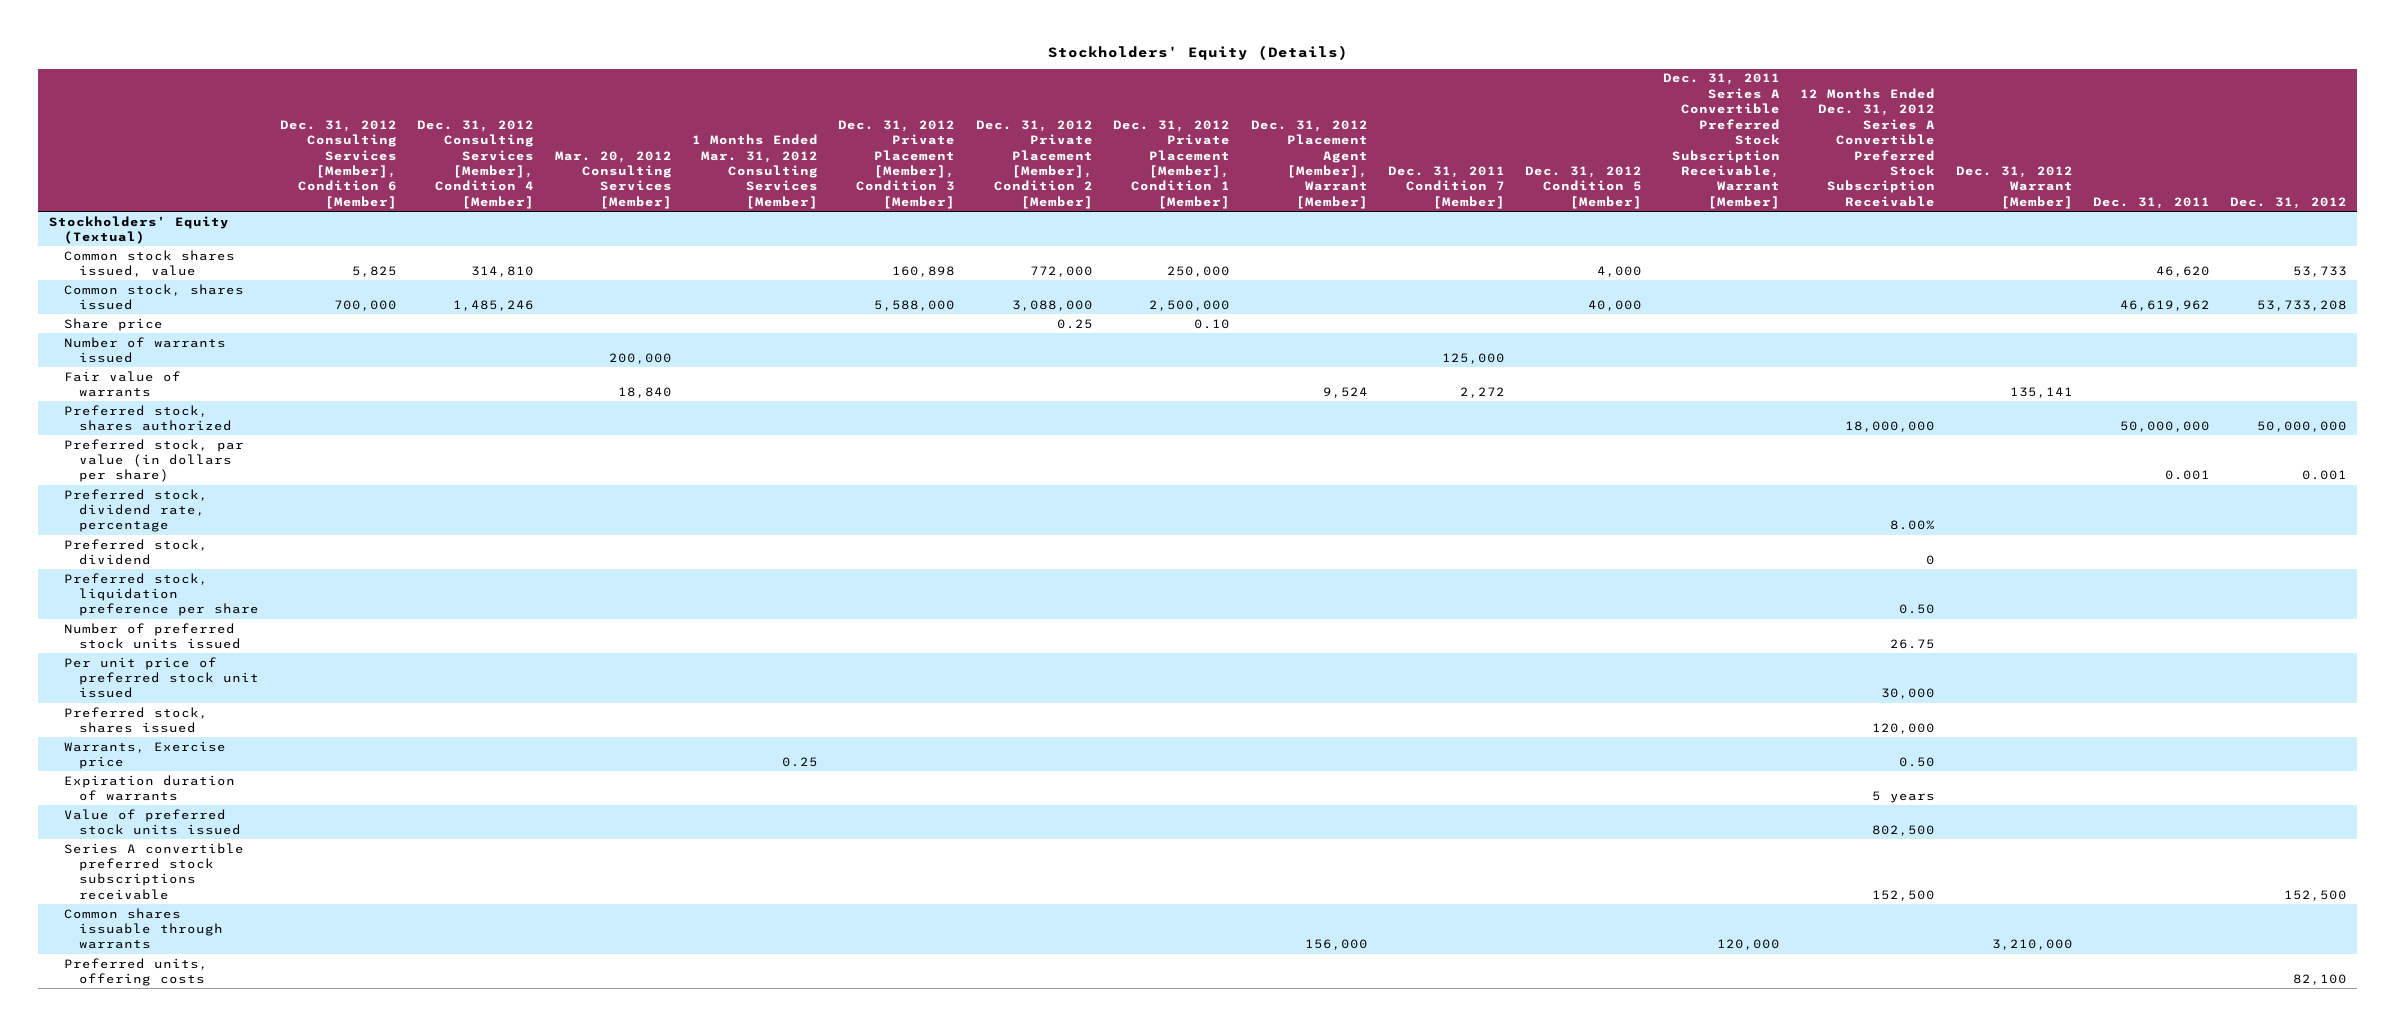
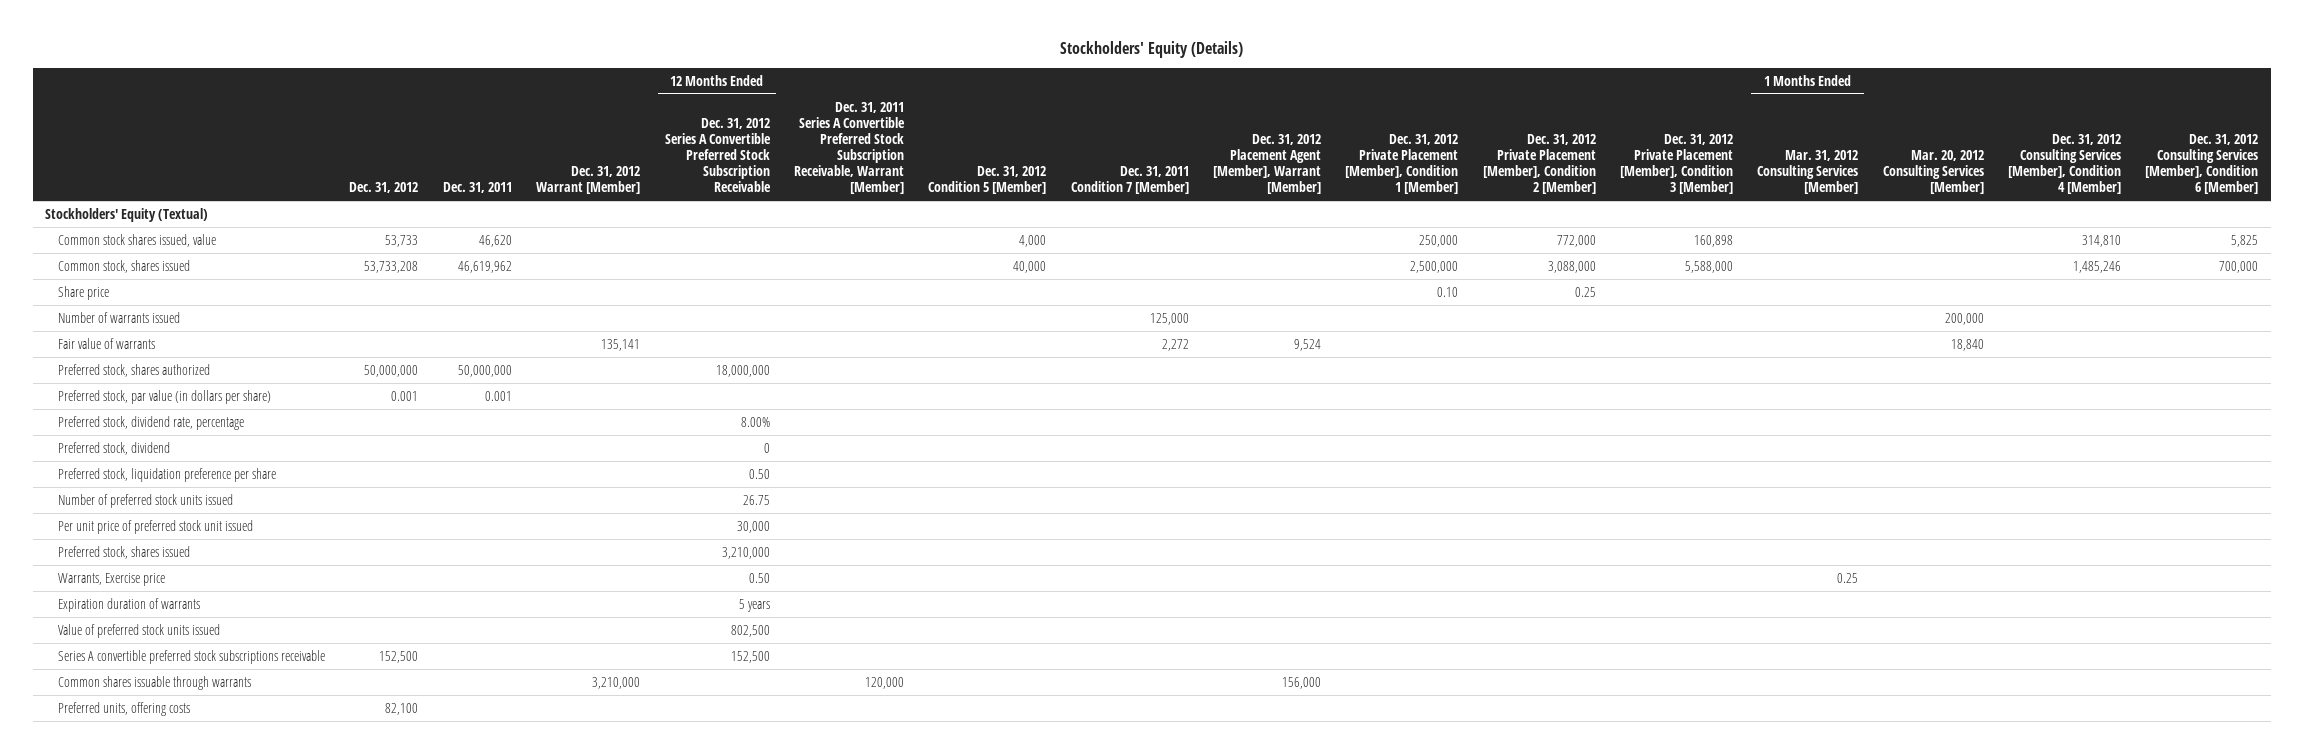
[1872,723,1936,735] 120,000 -> [721,546,770,559] 3,210,000

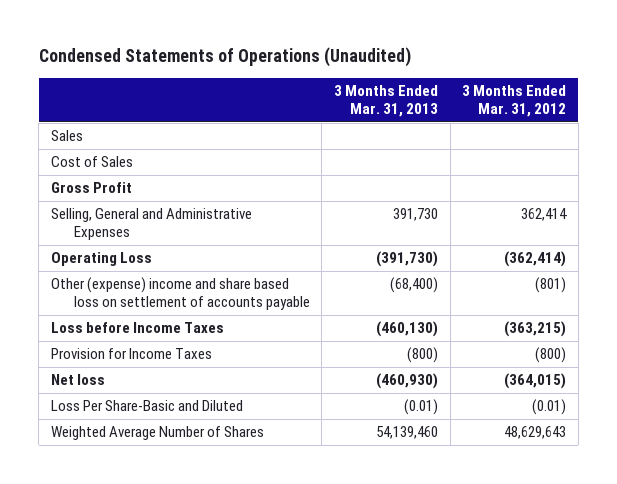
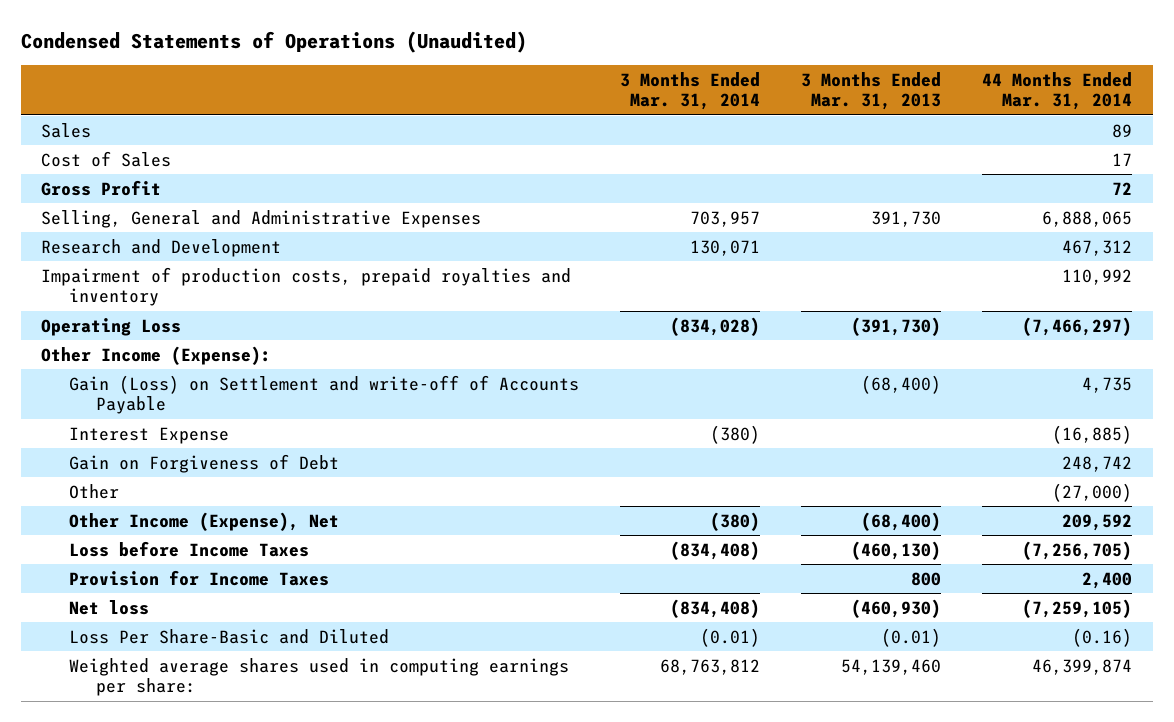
[462,85,567,117] 3 Months Ended Mar. 31, 2012 -> none
none -> [619,71,760,111] 3 Months Ended Mar. 31, 2014
none -> [982,71,1133,111] 44 Months Ended Mar. 31, 2014
none -> [41,238,282,257] Research and Development
none -> [41,266,572,307] Impairment of production costs, prepaid royalties and inventory
none -> [41,345,272,365] Other Income (Expense):
none -> [68,374,579,415] Gain (Loss) on Settlement and write-off of Accounts Payable
none -> [68,426,229,444] Interest Expense
none -> [68,453,339,473] Gain on Forgiveness of Debt
none -> [68,483,119,499] Other
[50,277,310,311] Other (expense) income and share based loss on settlement of accounts payable -> [68,511,339,531] Other Income (Expense), Net
[407,347,439,364] (800) -> [911,571,942,586] 800
[50,426,264,441] Weighted Average Number of Shares -> [68,657,569,697] Weighted average shares used in computing earnings per share:

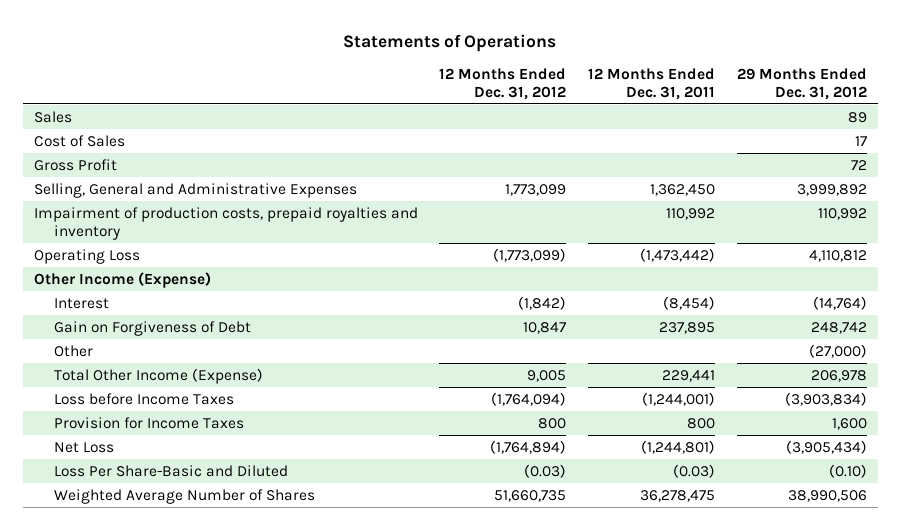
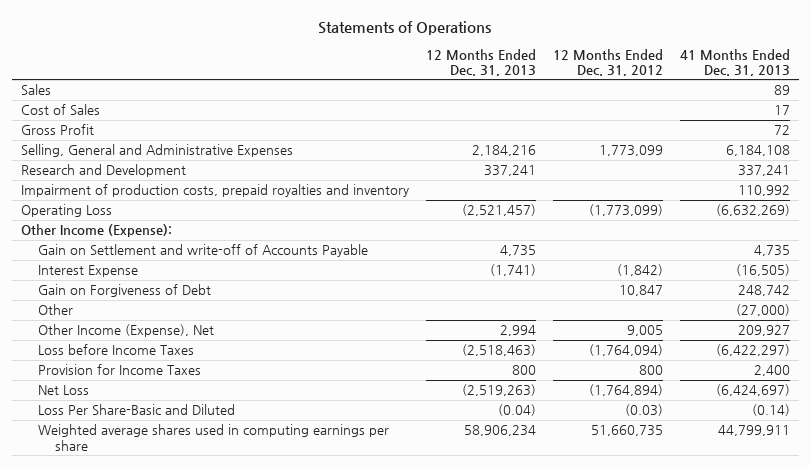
[588,67,716,100] 12 Months Ended Dec. 31, 2011 -> none
[736,67,867,100] 29 Months Ended Dec. 31, 2012 -> none
none -> [425,48,536,76] 12 Months Ended Dec. 31, 2013
none -> [679,48,790,76] 41 Months Ended Dec. 31, 2013
none -> [20,164,186,178] Research and Development
[33,271,211,288] Other Income (Expense) -> [20,224,172,238] Other Income (Expense):
none -> [37,244,368,258] Gain on Settlement and write-off of Accounts Payable
[54,297,110,309] Interest -> [37,265,138,278] Interest Expense
[54,367,264,384] Total Other Income (Expense) -> [37,324,214,338] Other Income (Expense), Net
[54,488,316,504] Weighted Average Number of Shares -> [37,424,389,451] Weighted average shares used in computing earnings per share

